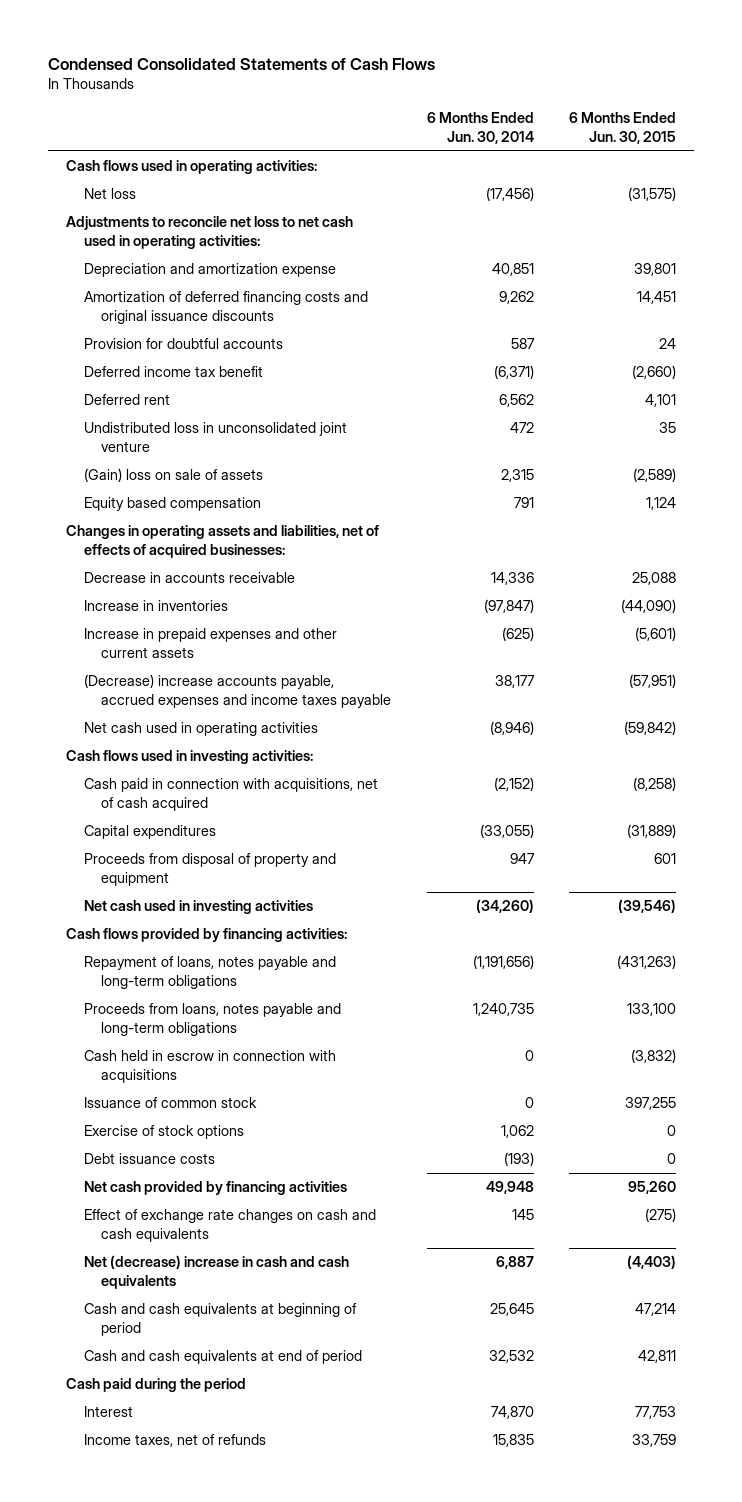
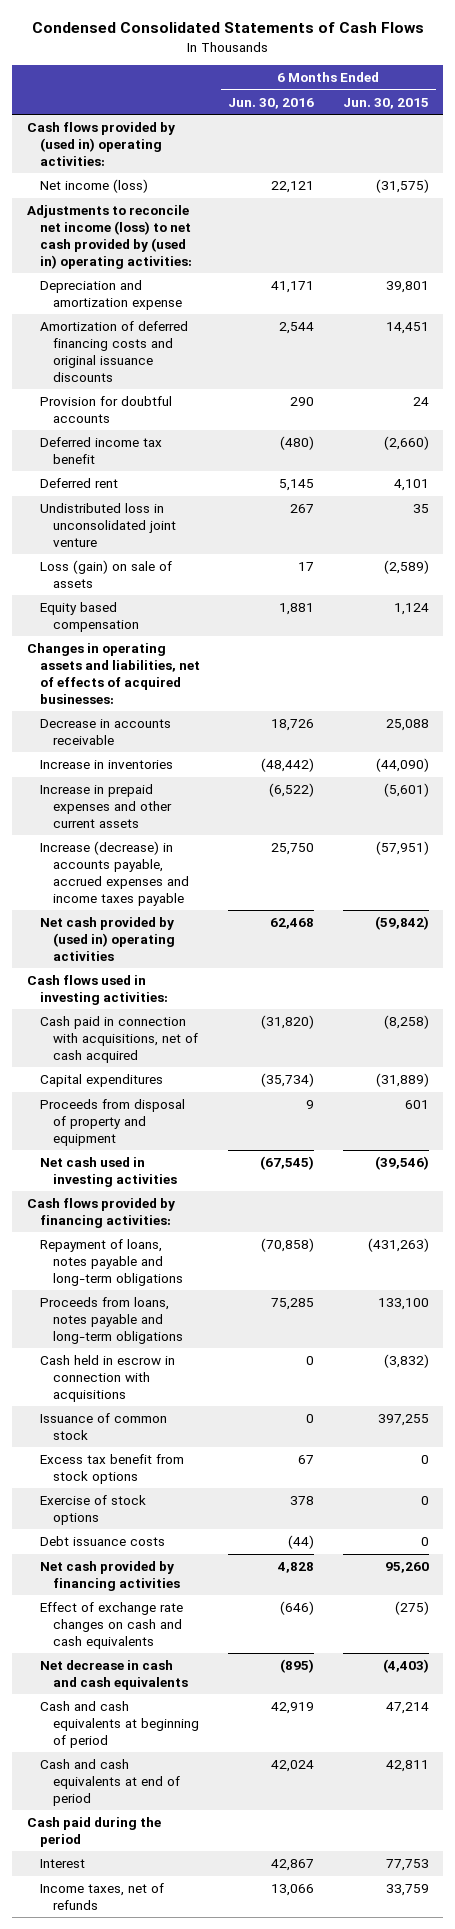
[426,112,534,144] 6 Months Ended Jun. 30, 2014 -> none
none -> [228,97,315,109] Jun. 30, 2016
[65,160,317,175] Cash flows used in operating activities: -> [26,122,175,166] Cash flows provided by (used in) operating activities:
[83,188,136,200] Net loss -> [39,179,148,194] Net income (loss)
[65,216,353,249] Adjustments to reconcile net loss to net cash used in operating activities: -> [26,205,192,269] Adjustments to reconcile net income (loss) to net cash provided by (used in) operating activities:
[83,468,263,483] (Gain) loss on sale of assets -> [39,560,172,588] Loss (gain) on sale of assets
[83,674,392,708] (Decrease) increase accounts payable, accrued expenses and income taxes payable -> [39,841,189,906] Increase (decrease) in accounts payable, accrued expenses and income taxes payable
[83,722,318,737] Net cash used in operating activities -> [39,917,175,961] Net cash provided by (used in) operating activities
none -> [39,1454,184,1484] Excess tax benefit from stock options
[83,1255,349,1289] Net (decrease) increase in cash and cash equivalents -> [39,1660,188,1690] Net decrease in cash and cash equivalents

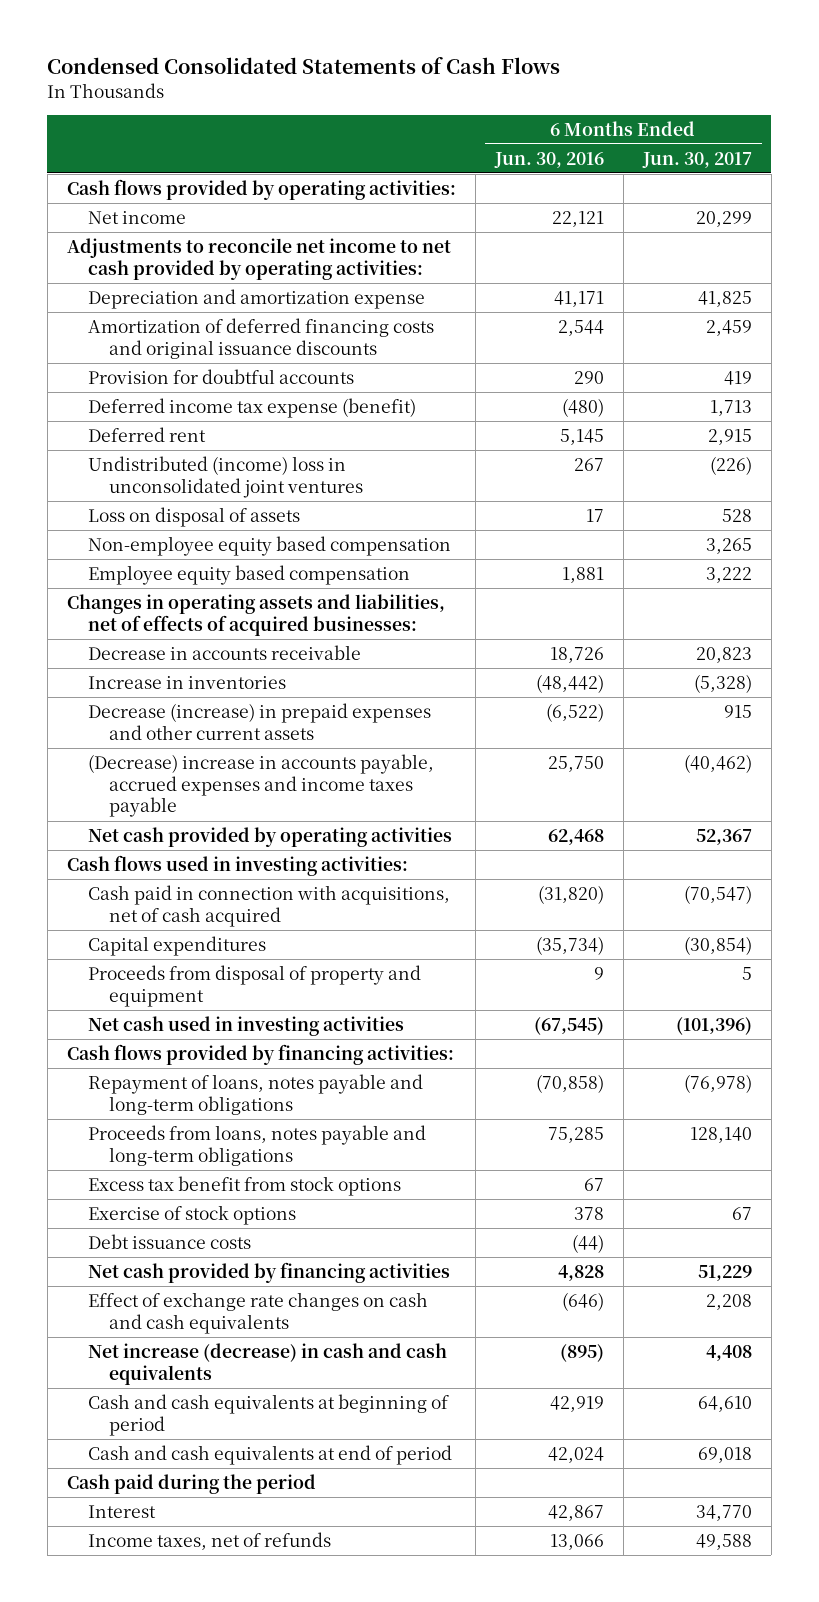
[342,97,429,109] Jun. 30, 2015 -> none
none -> [641,151,752,168] Jun. 30, 2017
[26,122,175,166] Cash flows provided by (used in) operating activities: -> [66,178,456,200] Cash flows provided by operating activities:
[39,179,148,194] Net income (loss) -> [88,210,187,224] Net income
[26,205,192,269] Adjustments to reconcile net income (loss) to net cash provided by (used in) operating activities: -> [66,237,451,280] Adjustments to reconcile net income to net cash provided by operating activities:
[39,437,162,464] Deferred income tax benefit -> [88,397,417,418] Deferred income tax expense (benefit)
[39,503,176,547] Undistributed loss in unconsolidated joint venture -> [88,455,364,498] Undistributed (income) loss in unconsolidated joint ventures
[39,560,172,588] Loss (gain) on sale of assets -> [88,506,301,527] Loss on disposal of assets
none -> [88,535,452,556] Non-employee equity based compensation
[39,602,139,632] Equity based compensation -> [88,564,411,585] Employee equity based compensation
[39,784,172,828] Increase in prepaid expenses and other current assets -> [88,702,432,740] Decrease (increase) in prepaid expenses and other current assets
[39,841,189,906] Increase (decrease) in accounts payable, accrued expenses and income taxes payable -> [88,753,435,818] (Decrease) increase in accounts payable, accrued expenses and income taxes payable
[39,917,175,961] Net cash provided by (used in) operating activities -> [88,826,453,847] Net cash provided by operating activities
[39,1355,175,1402] Cash held in escrow in connection with acquisitions -> none
[39,1413,167,1440] Issuance of common stock -> none
[39,1660,188,1690] Net decrease in cash and cash equivalents -> [88,1342,448,1385] Net increase (decrease) in cash and cash equivalents

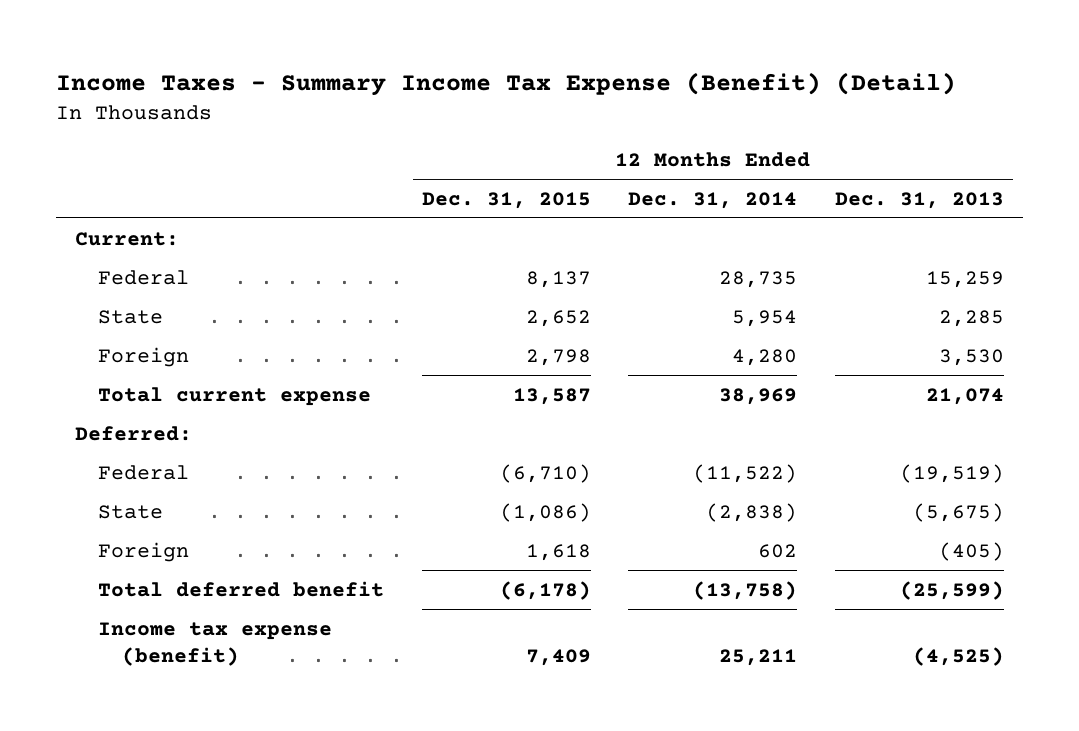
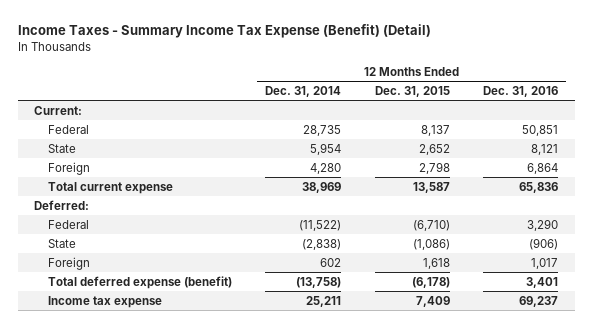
[834,191,1004,209] Dec. 31, 2013 -> none
none -> [482,85,558,97] Dec. 31, 2016
[98,580,385,597] Total deferred benefit -> [47,275,232,289] Total deferred expense (benefit)
[98,621,333,667] Income tax expense (benefit) -> [47,295,162,308] Income tax expense

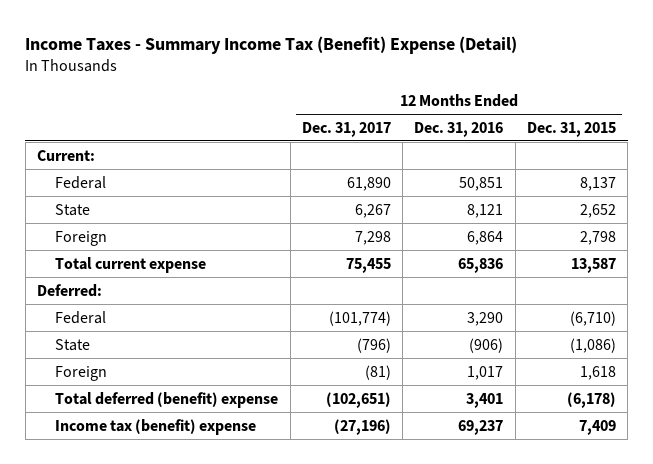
[17,24,431,39] Income Taxes - Summary Income Tax Expense (Benefit) (Detail) -> [25,35,518,54] Income Taxes - Summary Income Tax (Benefit) Expense (Detail)
[265,85,342,97] Dec. 31, 2014 -> none
none -> [301,121,391,137] Dec. 31, 2017
[47,275,232,289] Total deferred expense (benefit) -> [55,391,279,408] Total deferred (benefit) expense
[47,295,162,308] Income tax expense -> [55,418,257,435] Income tax (benefit) expense

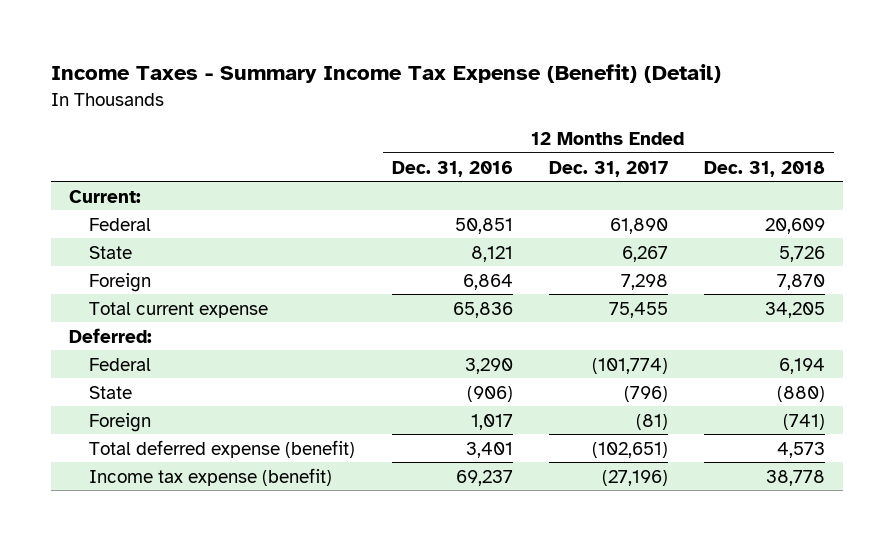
[25,35,518,54] Income Taxes - Summary Income Tax (Benefit) Expense (Detail) -> [50,64,721,84] Income Taxes - Summary Income Tax Expense (Benefit) (Detail)
[526,121,616,137] Dec. 31, 2015 -> none
none -> [703,160,825,177] Dec. 31, 2018
[55,391,279,408] Total deferred (benefit) expense -> [89,439,356,458] Total deferred expense (benefit)
[55,418,257,435] Income tax (benefit) expense -> [89,467,333,486] Income tax expense (benefit)

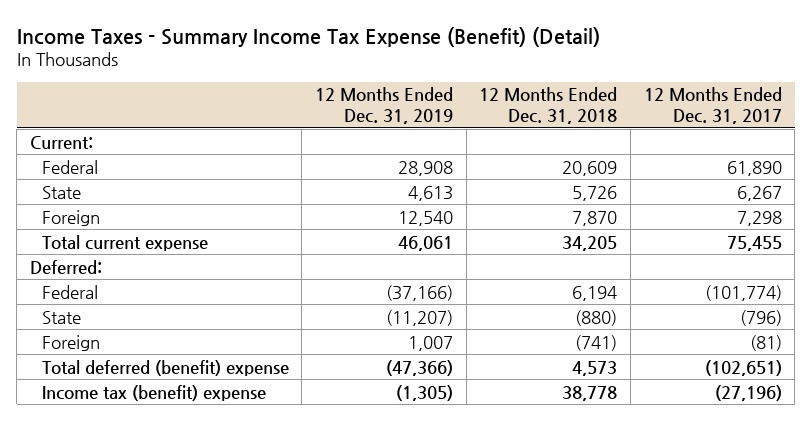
[391,160,513,177] Dec. 31, 2016 -> none
none -> [314,87,453,124] 12 Months Ended Dec. 31, 2019
[89,439,356,458] Total deferred expense (benefit) -> [41,359,289,376] Total deferred (benefit) expense
[89,467,333,486] Income tax expense (benefit) -> [41,384,266,401] Income tax (benefit) expense

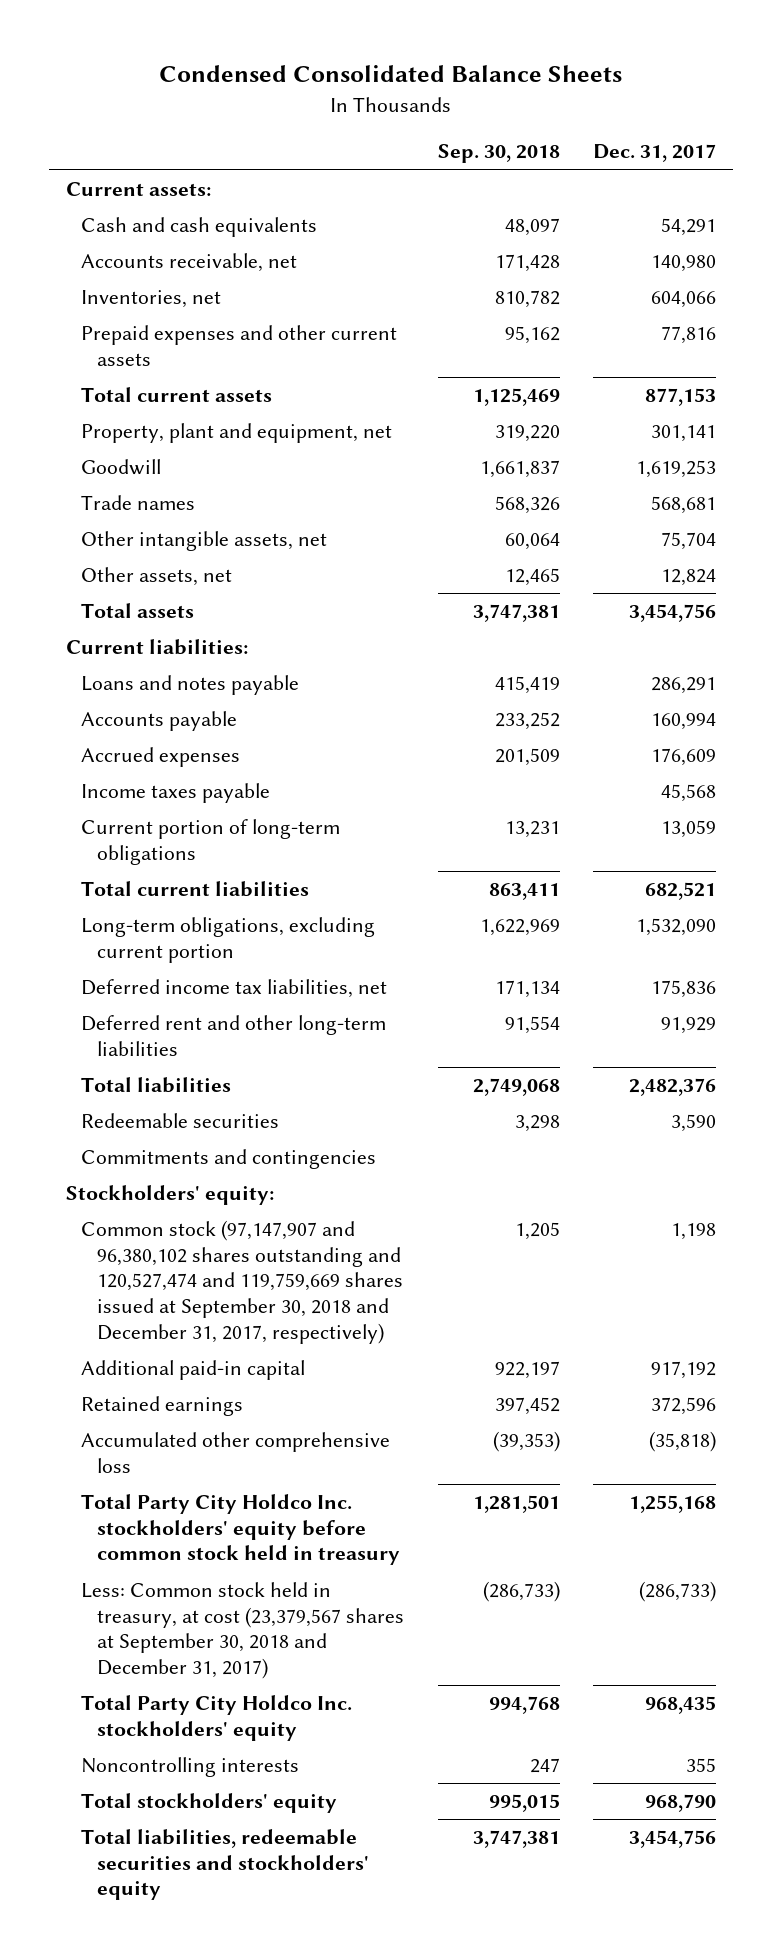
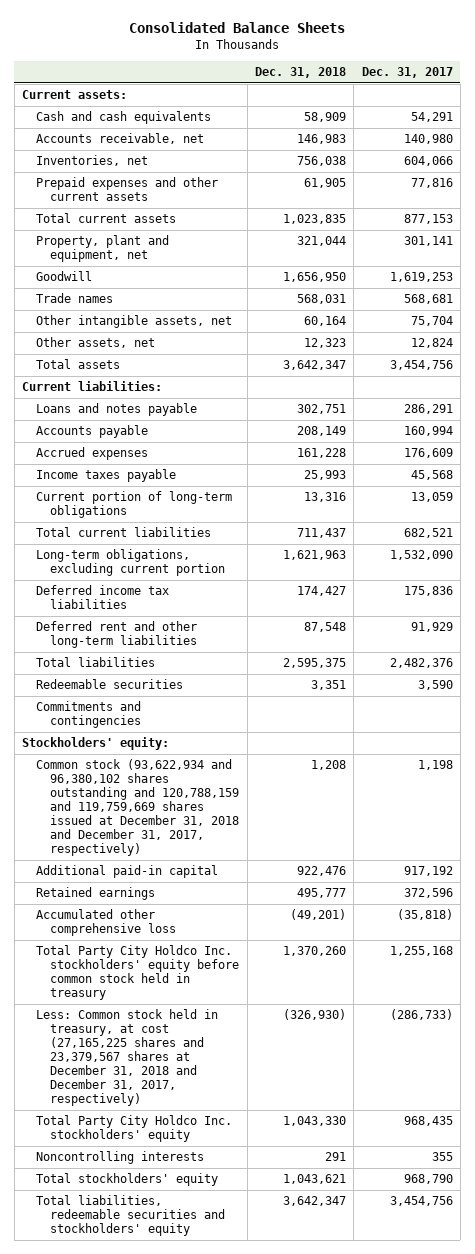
[159,65,623,83] Condensed Consolidated Balance Sheets -> [129,21,346,33] Consolidated Balance Sheets
[437,144,560,164] Sep. 30, 2018 -> none
none -> [254,67,346,79] Dec. 31, 2018
[81,979,388,999] Deferred income tax liabilities, net -> [36,585,170,610] Deferred income tax liabilities
[81,1220,403,1344] Common stock (97,147,907 and 96,380,102 shares outstanding and 120,527,474 and 119,759,669 shares issued at September 30, 2018 and December 31, 2017, respectively) -> [36,759,240,857] Common stock (93,622,934 and 96,380,102 shares outstanding and 120,788,159 and 119,759,669 shares issued at December 31, 2018 and December 31, 2017, respectively)
[81,1582,404,1680] Less: Common stock held in treasury, at cost (23,379,567 shares at September 30, 2018 and December 31, 2017) -> [36,1009,219,1107] Less: Common stock held in treasury, at cost (27,165,225 shares and 23,379,567 shares at December 31, 2018 and December 31, 2017, respectively)

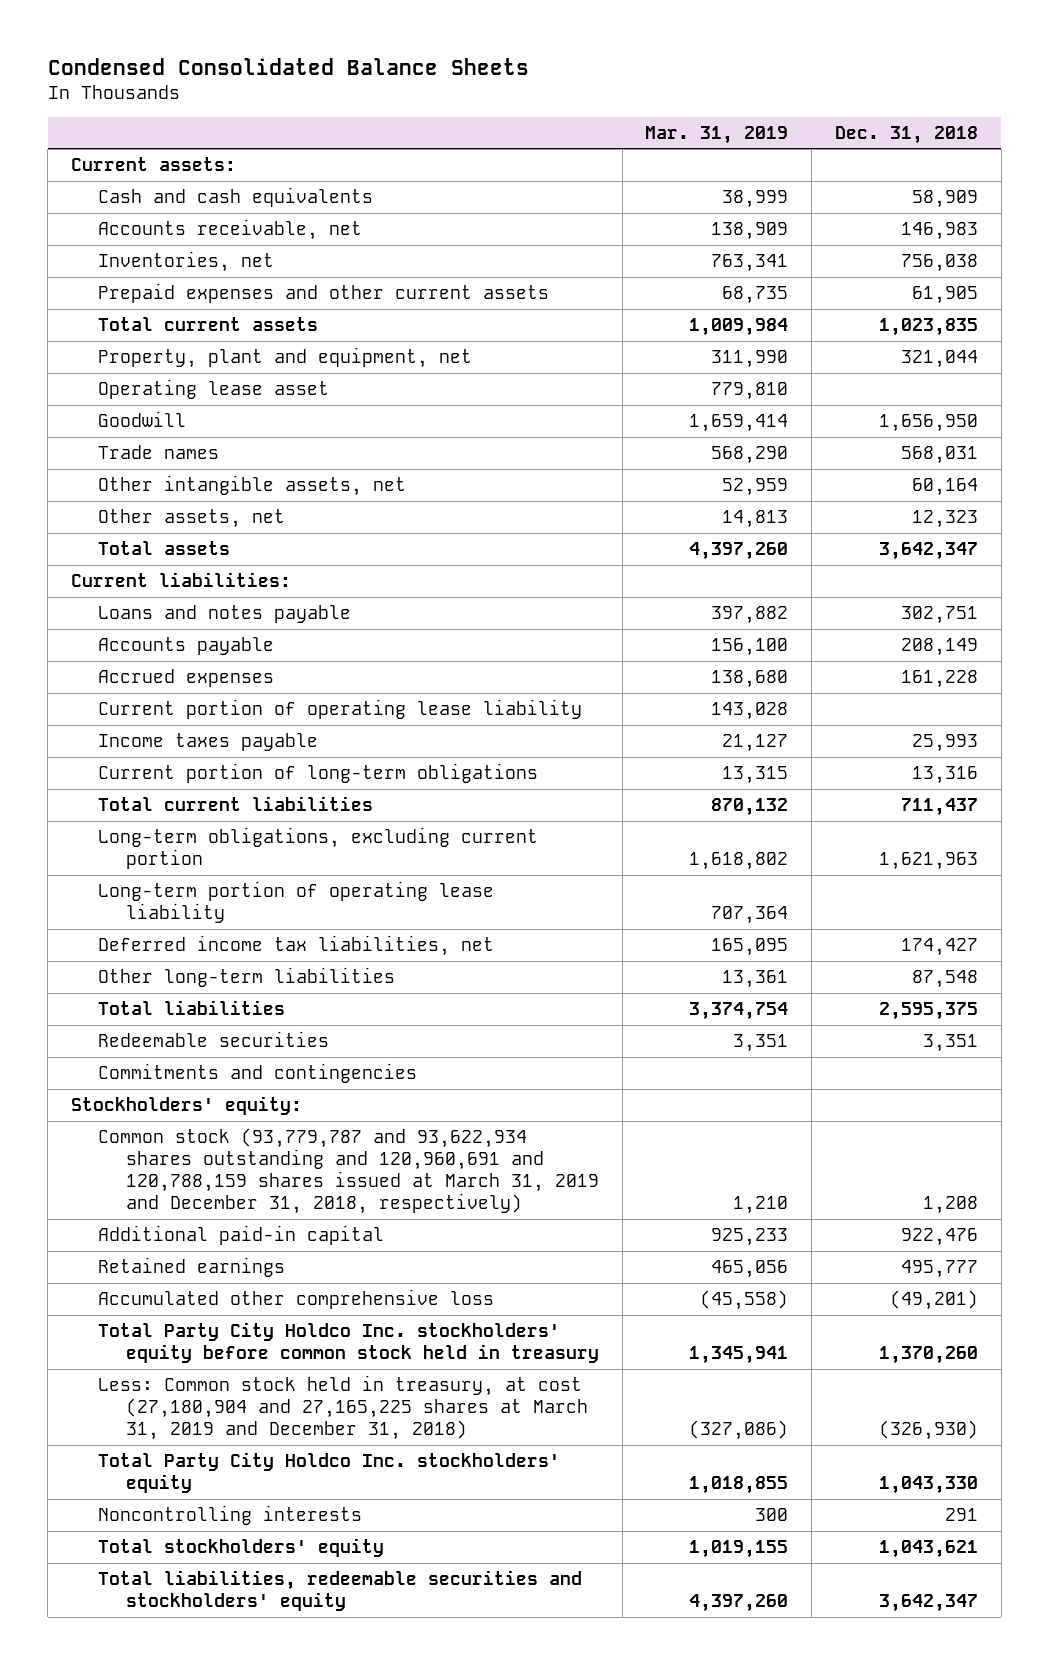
[129,21,346,33] Consolidated Balance Sheets -> [47,58,529,76] Condensed Consolidated Balance Sheets
[361,67,453,79] Dec. 31, 2017 -> none
none -> [645,125,789,144] Mar. 31, 2019
none -> [98,379,330,400] Operating lease asset
none -> [98,699,583,720] Current portion of operating lease liability
none -> [98,881,495,924] Long-term portion of operating lease liability
[36,585,170,610] Deferred income tax liabilities -> [98,935,495,957] Deferred income tax liabilities, net
[36,621,198,649] Deferred rent and other long-term liabilities -> [98,967,396,988] Other long-term liabilities
[36,759,240,857] Common stock (93,622,934 and 96,380,102 shares outstanding and 120,788,159 and 119,759,669 shares issued at December 31, 2018 and December 31, 2017, respectively) -> [98,1128,599,1215] Common stock (93,779,787 and 93,622,934 shares outstanding and 120,960,691 and 120,788,159 shares issued at March 31, 2019 and December 31, 2018, respectively)
[36,1009,219,1107] Less: Common stock held in treasury, at cost (27,165,225 shares and 23,379,567 shares at December 31, 2018 and December 31, 2017, respectively) -> [98,1375,588,1441] Less: Common stock held in treasury, at cost (27,180,904 and 27,165,225 shares at March 31, 2019 and December 31, 2018)

